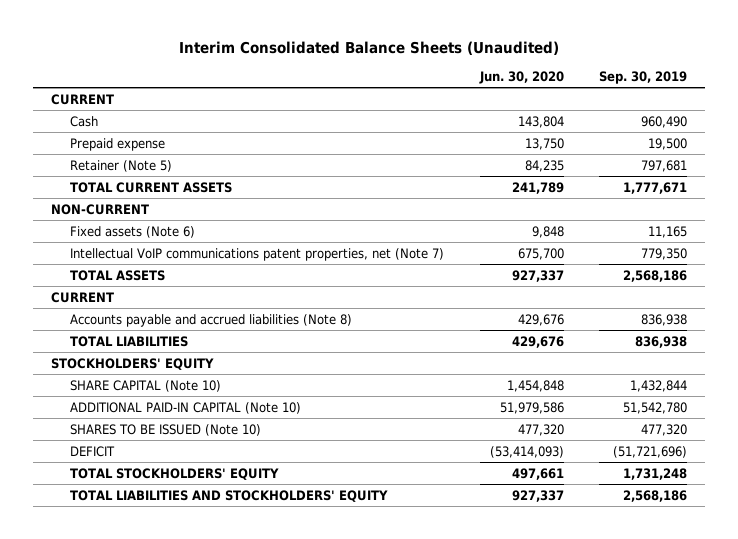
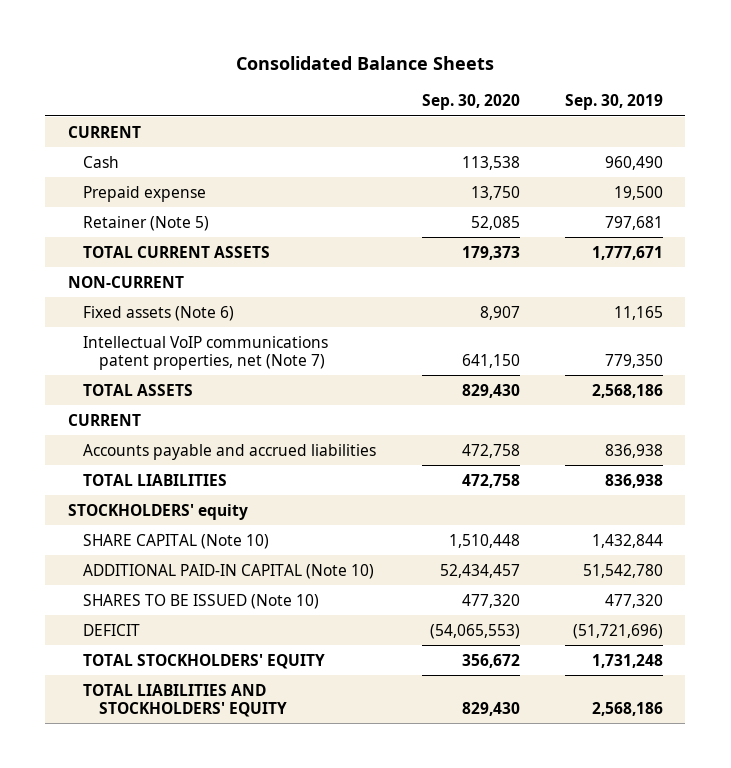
[178,40,559,55] Interim Consolidated Balance Sheets (Unaudited) -> [236,55,495,70] Consolidated Balance Sheets
[478,71,564,85] Jun. 30, 2020 -> none
none -> [421,94,520,111] Sep. 30, 2020
[70,313,353,327] Accounts payable and accrued liabilities (Note 8) -> [83,443,377,460] Accounts payable and accrued liabilities
[50,357,214,370] STOCKHOLDERS' EQUITY -> [68,503,249,520] STOCKHOLDERS' equity

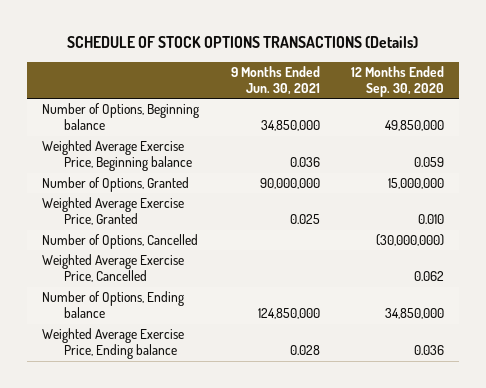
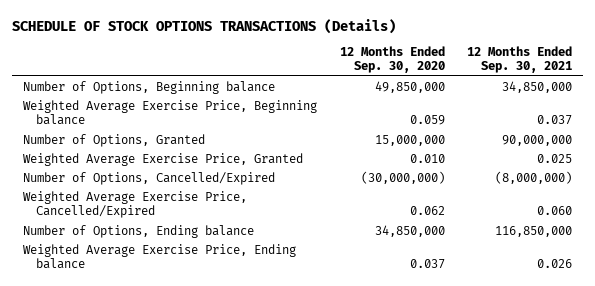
[230,65,320,95] 9 Months Ended Jun. 30, 2021 -> none
none -> [467,46,573,74] 12 Months Ended Sep. 30, 2021
[42,234,199,250] Number of Options, Cancelled -> [23,171,276,185] Number of Options, Cancelled/Expired
[42,254,185,283] Weighted Average Exercise Price, Cancelled -> [23,190,248,219] Weighted Average Exercise Price, Cancelled/Expired
[413,345,444,356] 0.036 -> [409,259,445,270] 0.037

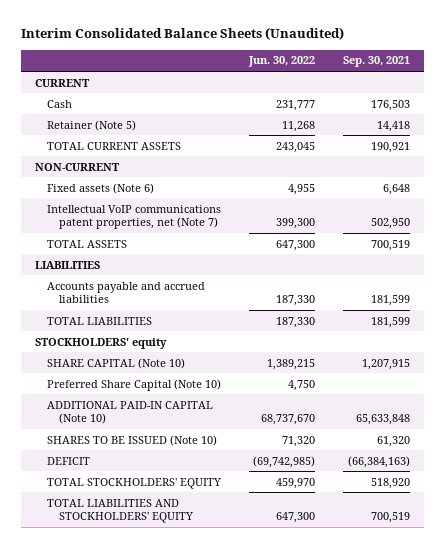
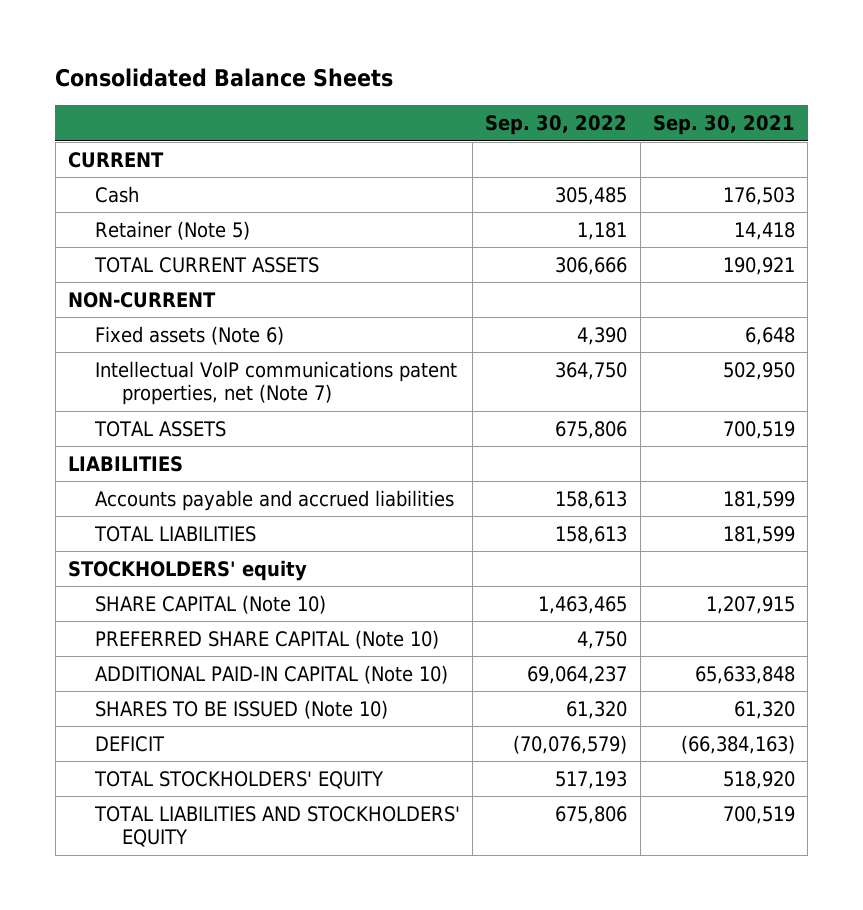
[21,27,345,41] Interim Consolidated Balance Sheets (Unaudited) -> [55,67,394,87] Consolidated Balance Sheets
[247,56,315,68] Jun. 30, 2022 -> none
none -> [485,115,628,136] Sep. 30, 2022
[46,378,221,391] Preferred Share Capital (Note 10) -> [94,629,439,649] PREFERRED SHARE CAPITAL (Note 10)

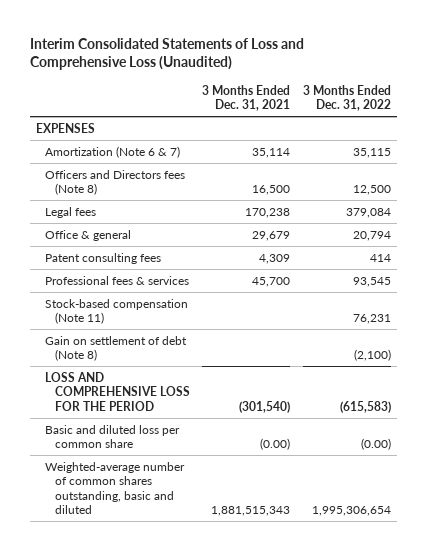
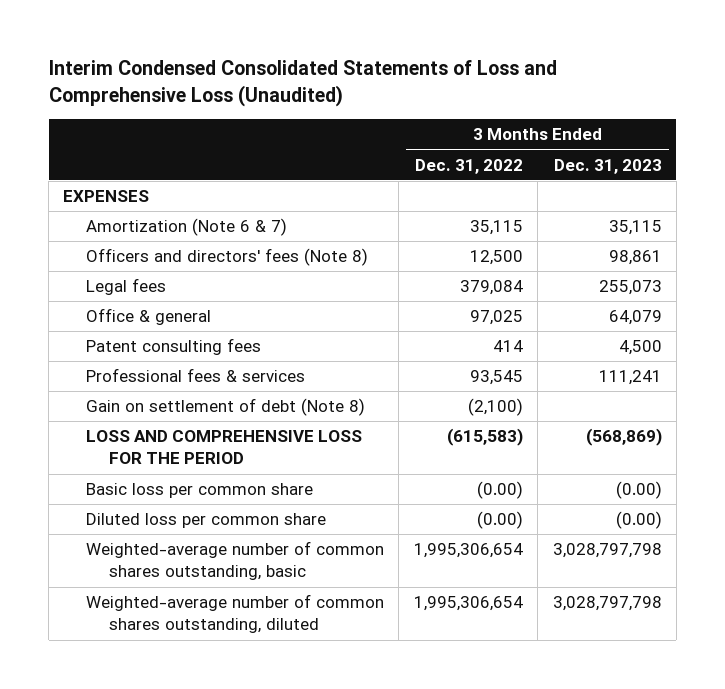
[29,37,304,71] Interim Consolidated Statements of Loss and Comprehensive Loss (Unaudited) -> [48,60,557,107] Interim Condensed Consolidated Statements of Loss and Comprehensive Loss (Unaudited)
[202,84,291,112] 3 Months Ended Dec. 31, 2021 -> none
none -> [553,158,662,174] Dec. 31, 2023
[45,169,186,196] Officers and Directors fees (Note 8) -> [86,248,369,267] Officers and directors' fees (Note 8)
[352,230,391,241] 20,794 -> [469,310,523,326] 97,025
[45,298,189,325] Stock-based compensation (Note 11) -> none
[45,424,181,449] Basic and diluted loss per common share -> [86,483,314,499] Basic loss per common share
none -> [86,513,327,529] Diluted loss per common share
[45,461,186,515] Weighted-average number of common shares outstanding, basic and diluted -> [86,541,385,581] Weighted-average number of common shares outstanding, basic
none -> [86,594,385,634] Weighted-average number of common shares outstanding, diluted

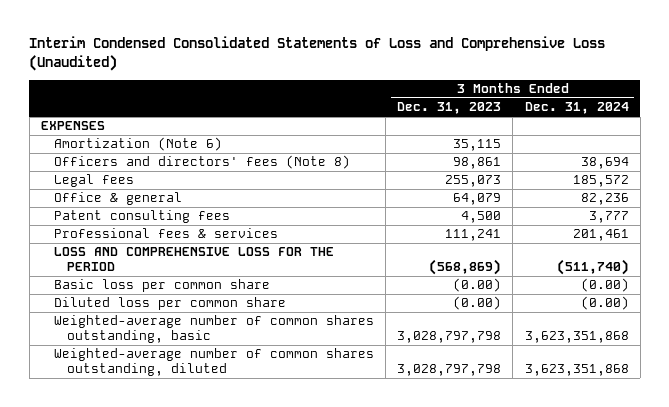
[414,158,523,174] Dec. 31, 2022 -> none
none -> [524,102,629,115] Dec. 31, 2024
[86,218,288,237] Amortization (Note 6 & 7) -> [54,137,223,152] Amortization (Note 6)
[86,398,366,417] Gain on settlement of debt (Note 8) -> none

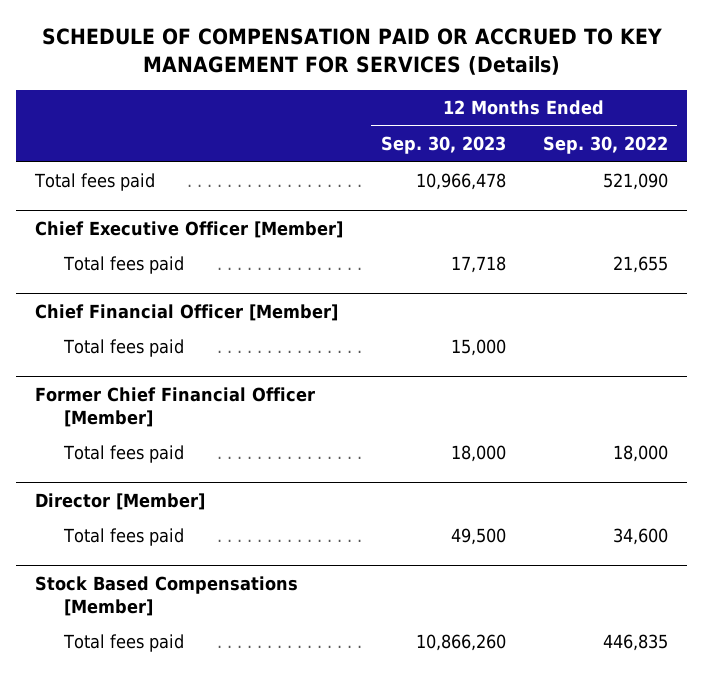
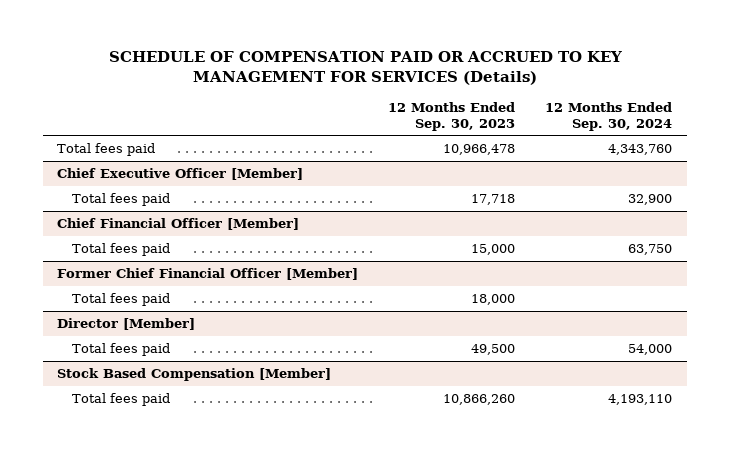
[543,136,669,155] Sep. 30, 2022 -> none
none -> [544,102,672,131] 12 Months Ended Sep. 30, 2024
[35,575,299,616] Stock Based Compensations [Member] -> [57,367,332,381] Stock Based Compensation [Member]

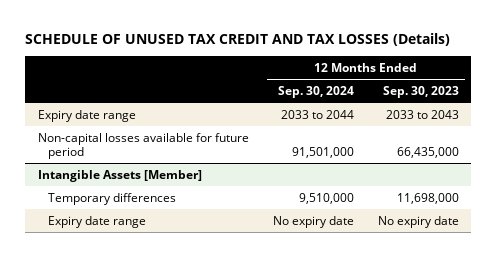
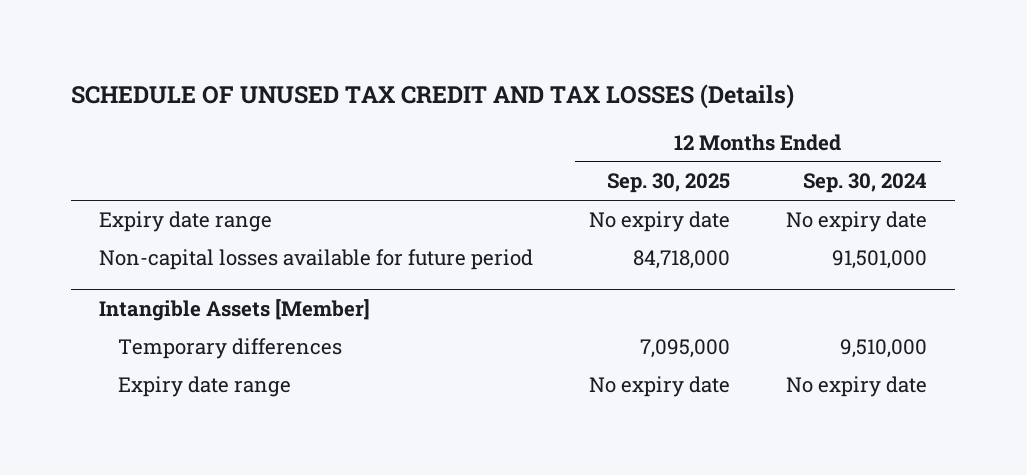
[383,86,460,99] Sep. 30, 2023 -> none
none -> [607,173,731,194] Sep. 30, 2025
[280,109,354,119] 2033 to 2044 -> [786,211,928,233] No expiry date

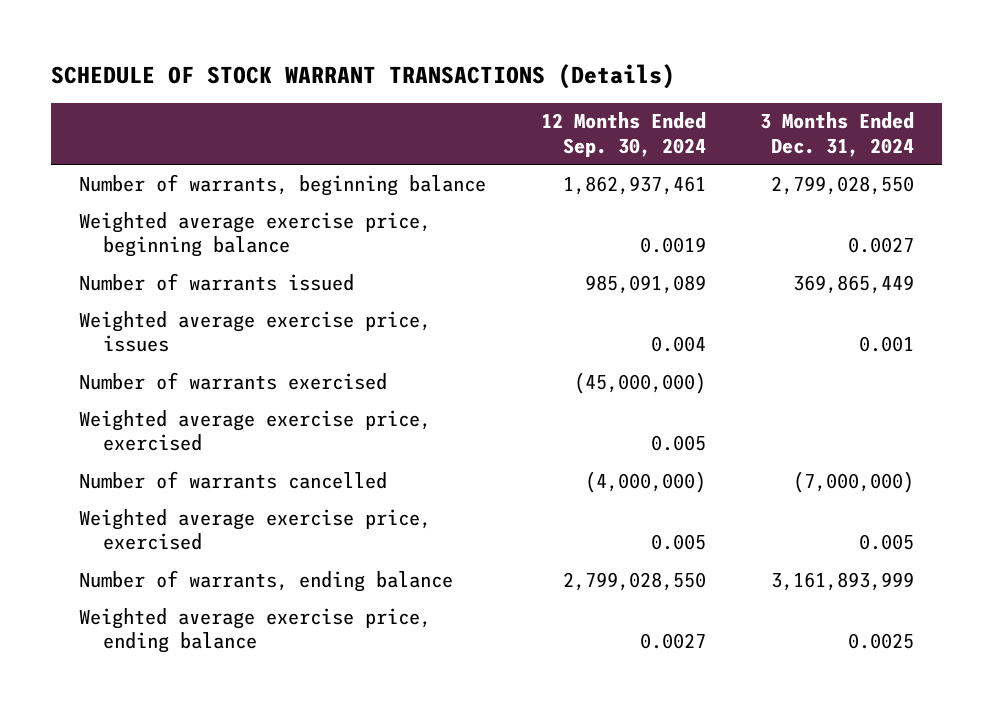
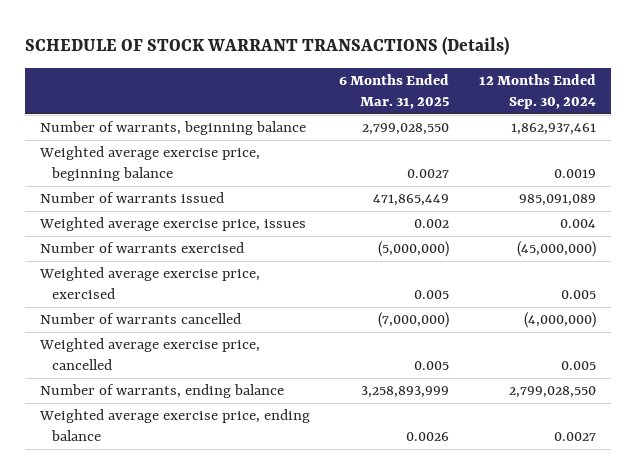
[760,112,915,158] 3 Months Ended Dec. 31, 2024 -> none
none -> [339,74,450,110] 6 Months Ended Mar. 31, 2025
[78,508,431,551] Weighted average exercise price, exercised -> [38,338,260,371] Weighted average exercise price, cancelled

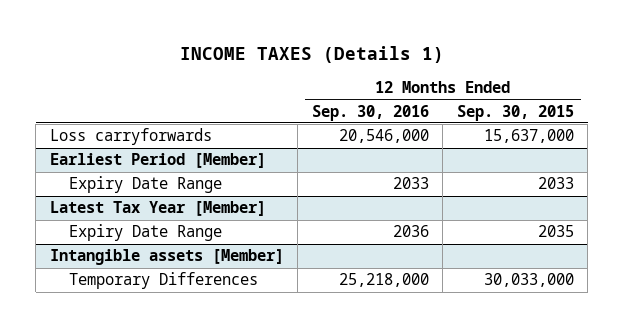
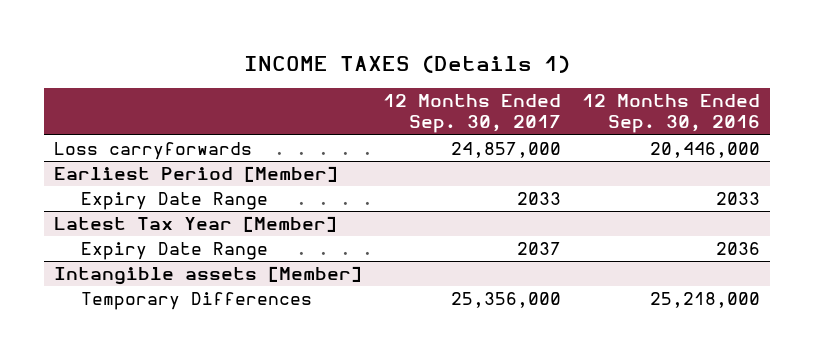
[456,104,574,121] Sep. 30, 2015 -> none
none -> [383,94,562,134] 12 Months Ended Sep. 30, 2017
[338,129,429,144] 20,546,000 -> [650,142,761,159] 20,446,000

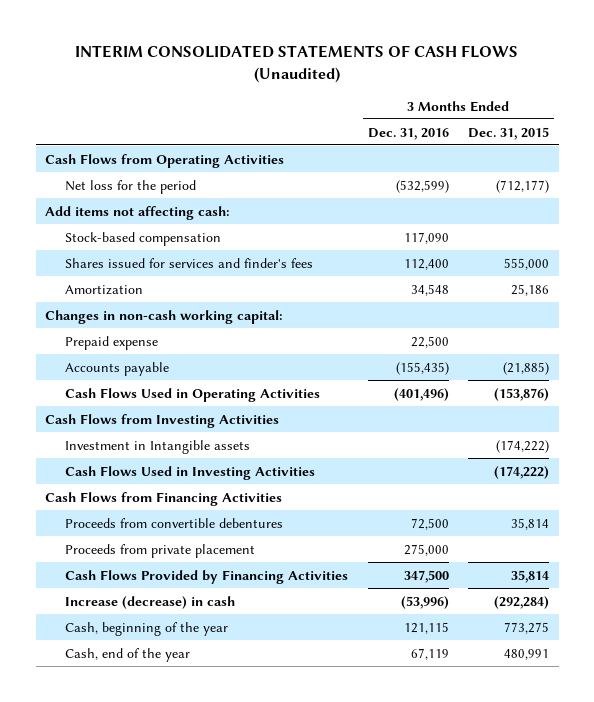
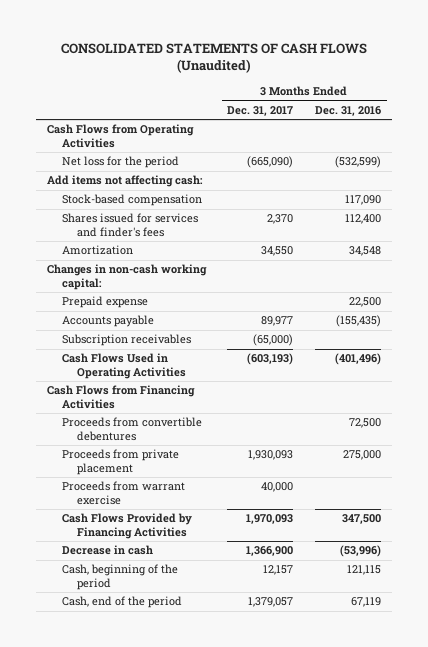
[75,45,519,84] INTERIM CONSOLIDATED STATEMENTS OF CASH FLOWS (Unaudited) -> [60,43,367,74] CONSOLIDATED STATEMENTS OF CASH FLOWS (Unaudited)
[467,126,549,140] Dec. 31, 2015 -> none
none -> [227,105,294,116] Dec. 31, 2017
none -> [61,334,191,347] Subscription receivables
[45,413,280,428] Cash Flows from Investing Activities -> none
[65,439,251,454] Investment in Intangible assets -> none
[65,465,316,480] Cash Flows Used in Investing Activities -> none
none -> [61,481,185,505] Proceeds from warrant exercise
[65,595,236,609] Increase (decrease) in cash -> [61,545,153,556] Decrease in cash
[65,621,229,636] Cash, beginning of the year -> [61,564,178,590] Cash, beginning of the period
[65,647,191,662] Cash, end of the year -> [61,596,182,609] Cash, end of the period

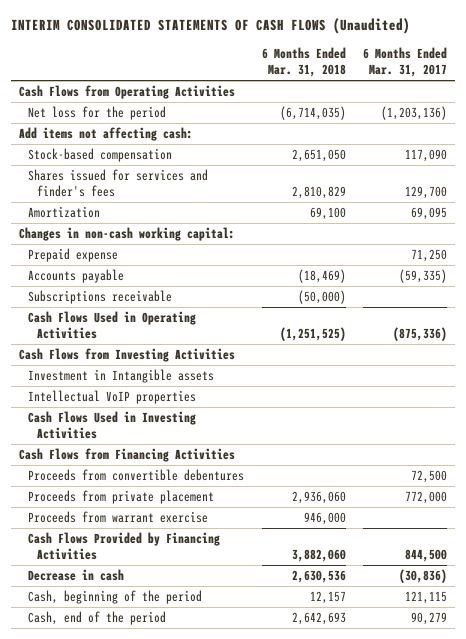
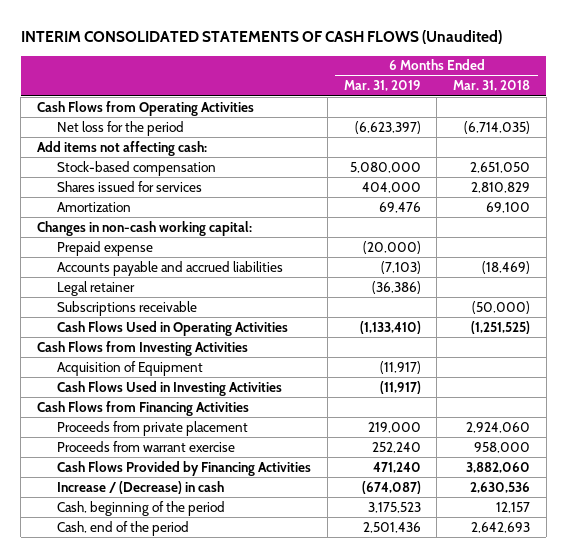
[362,47,447,78] 6 Months Ended Mar. 31, 2017 -> none
none -> [343,80,421,92] Mar. 31, 2019
[28,169,209,197] Shares issued for services and finder's fees -> [57,180,203,192] Shares issued for services
[28,269,125,284] Accounts payable -> [57,260,284,276] Accounts payable and accrued liabilities
none -> [57,280,136,296] Legal retainer
[28,369,215,384] Investment in Intangible assets -> none
[28,390,197,405] Intellectual VoIP properties -> none
none -> [57,360,204,376] Acquisition of Equipment
[28,469,245,482] Proceeds from convertible debentures -> none
[291,491,346,505] 2,936,060 -> [466,421,531,433] 2,924,060
[303,512,346,526] 946,000 -> [474,441,531,453] 958,000
[28,569,125,582] Decrease in cash -> [57,480,225,494] Increase / (Decrease) in cash

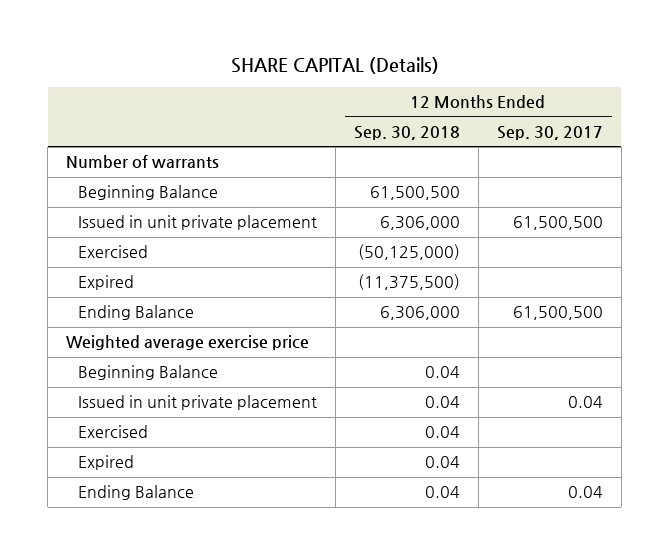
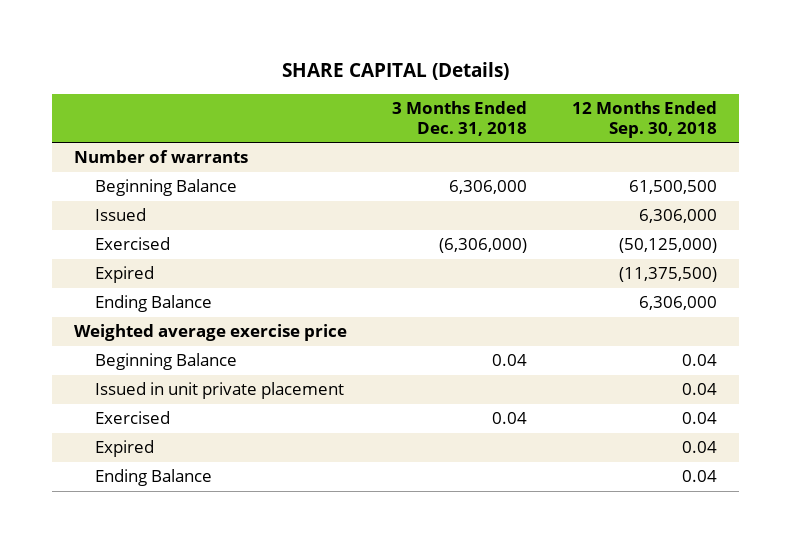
[496,125,603,140] Sep. 30, 2017 -> none
none -> [391,100,527,136] 3 Months Ended Dec. 31, 2018
[77,215,317,231] Issued in unit private placement -> [94,208,146,222] Issued

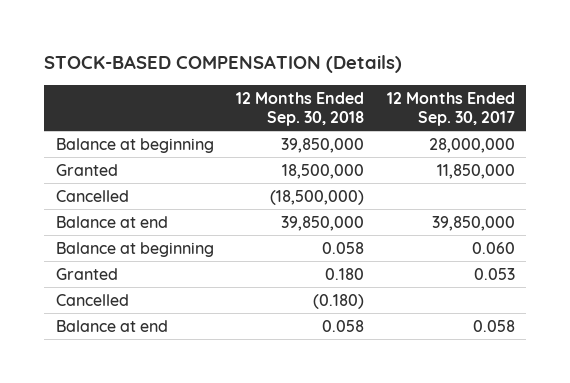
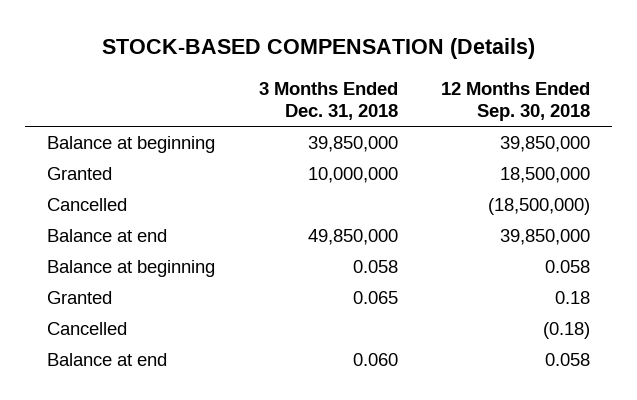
[386,91,515,126] 12 Months Ended Sep. 30, 2017 -> none
none -> [258,82,398,120] 3 Months Ended Dec. 31, 2018
[325,267,365,280] 0.180 -> [555,291,591,305] 0.18
[313,293,365,309] (0.180) -> [543,322,591,340] (0.18)

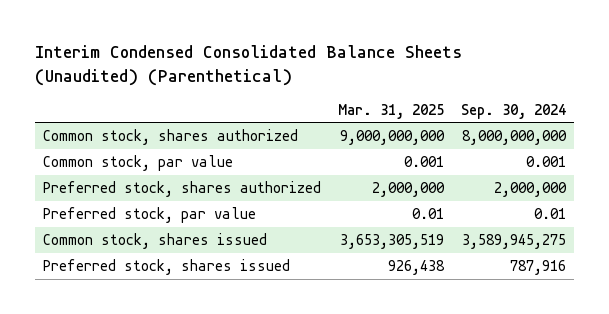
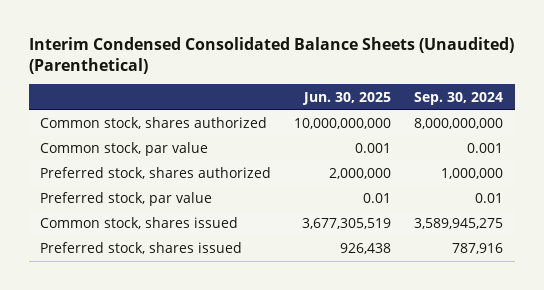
[337,103,444,119] Mar. 31, 2025 -> none
none -> [302,91,392,105] Jun. 30, 2025
[493,181,567,197] 2,000,000 -> [441,168,504,180] 1,000,000

